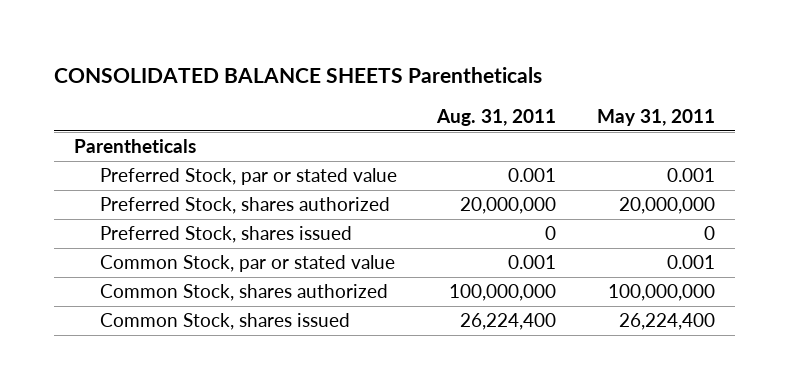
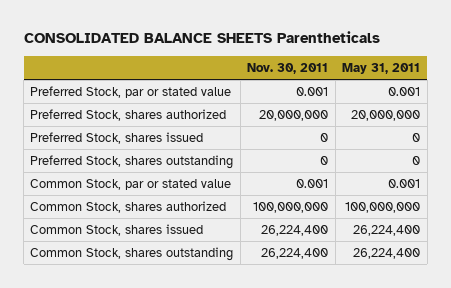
[436,108,557,126] Aug. 31, 2011 -> none
none -> [247,63,329,75] Nov. 30, 2011
[74,139,197,154] Parentheticals -> none
none -> [30,155,234,170] Preferred Stock, shares outstanding
none -> [30,247,234,262] Common Stock, shares outstanding

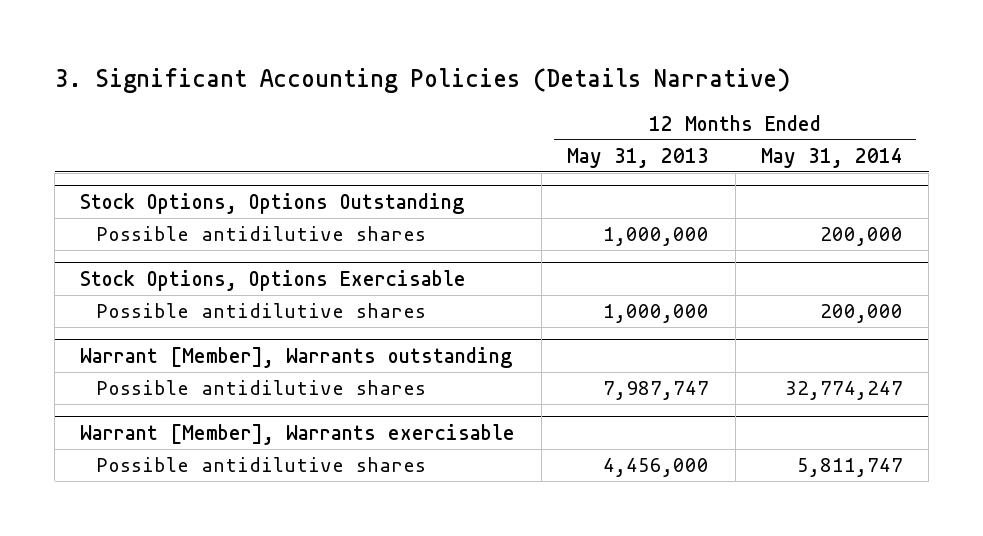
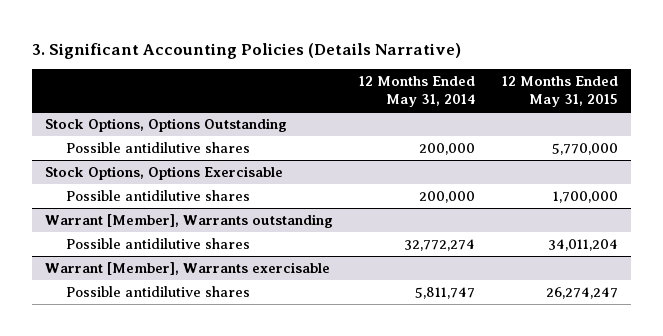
[567,147,710,168] May 31, 2013 -> none
none -> [501,75,618,108] 12 Months Ended May 31, 2015
[784,381,903,401] 32,774,247 -> [404,238,476,251] 32,772,274

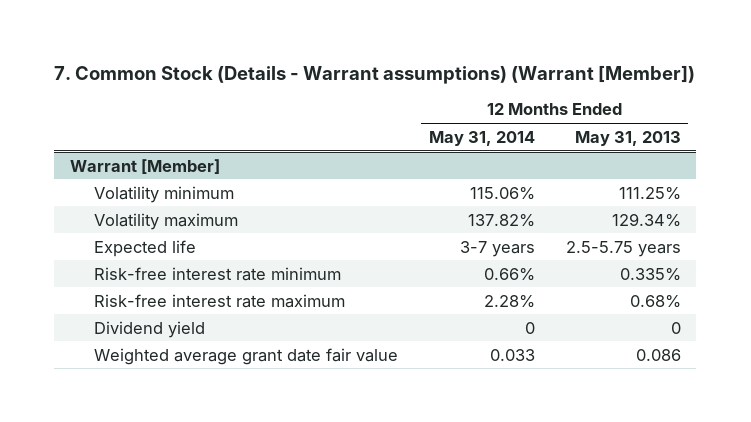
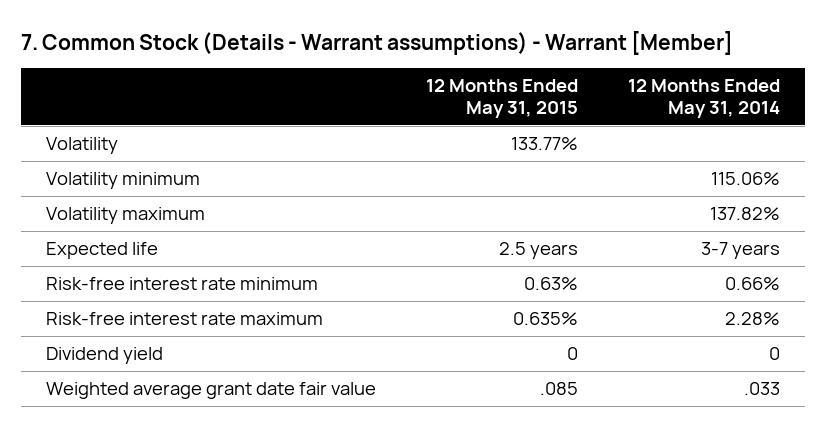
[54,64,696,84] 7. Common Stock (Details - Warrant assumptions) (Warrant [Member]) -> [21,30,734,55] 7. Common Stock (Details - Warrant assumptions) - Warrant [Member]
[574,130,681,146] May 31, 2013 -> none
none -> [426,79,579,118] 12 Months Ended May 31, 2015
[69,158,220,174] Warrant [Member] -> none
none -> [46,137,119,155] Volatility
[489,348,535,361] 0.033 -> [744,382,781,396] .033

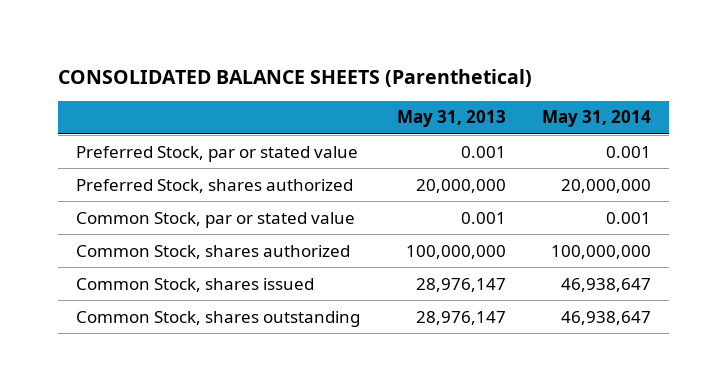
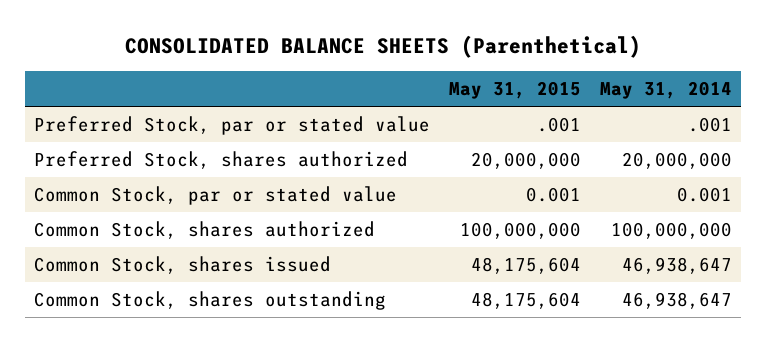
[396,110,506,128] May 31, 2013 -> none
none -> [448,81,581,100] May 31, 2015
[606,145,652,158] 0.001 -> [687,116,732,132] .001

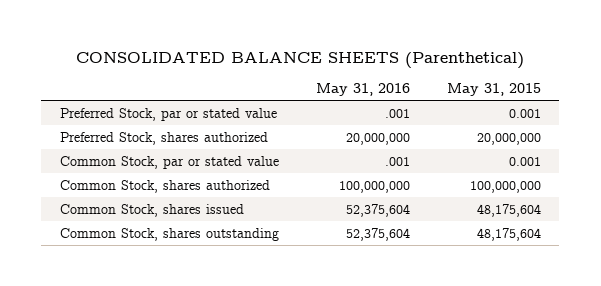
[599,81,732,100] May 31, 2014 -> none
none -> [315,82,410,96] May 31, 2016
[536,116,581,132] .001 -> [508,108,541,118] 0.001

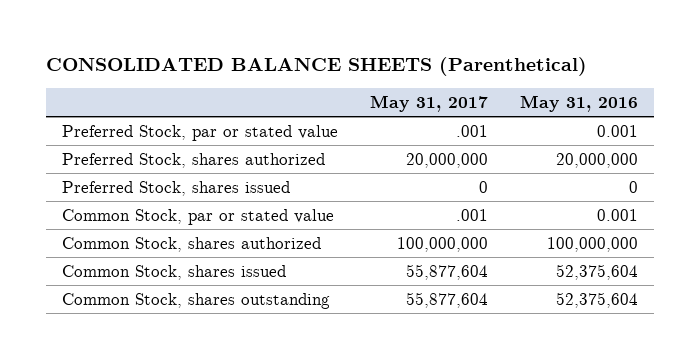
[446,82,541,96] May 31, 2015 -> none
none -> [369,94,488,112] May 31, 2017
[384,108,410,118] .001 -> [597,124,639,137] 0.001
none -> [61,180,290,196] Preferred Stock, shares issued
[384,156,410,166] .001 -> [597,208,639,221] 0.001

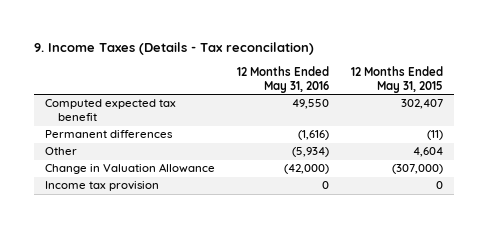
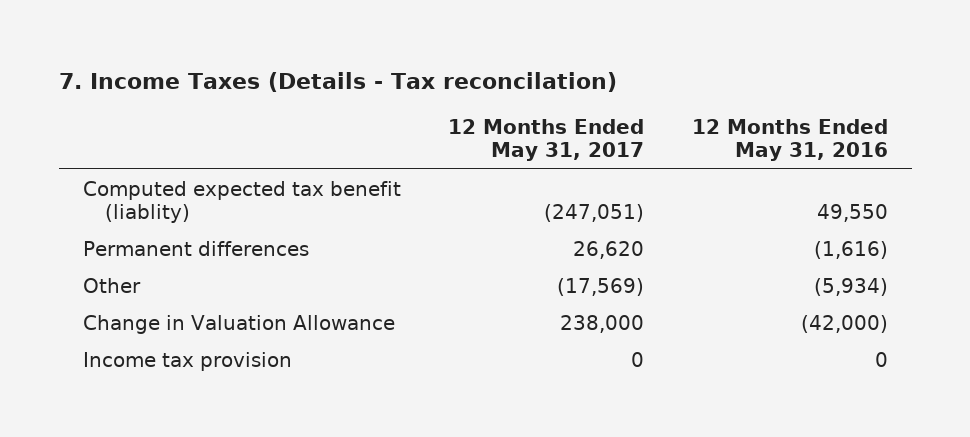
[33,41,314,55] 9. Income Taxes (Details - Tax reconcilation) -> [58,71,617,92] 7. Income Taxes (Details - Tax reconcilation)
[350,65,443,93] 12 Months Ended May 31, 2015 -> none
none -> [448,118,645,162] 12 Months Ended May 31, 2017
[44,99,176,122] Computed expected tax benefit -> [82,180,401,223] Computed expected tax benefit (liablity)

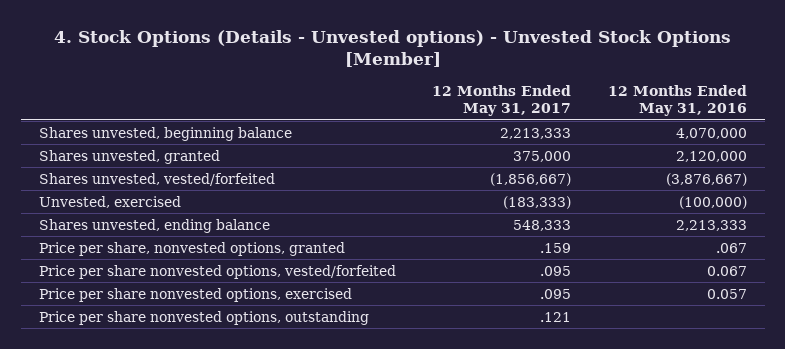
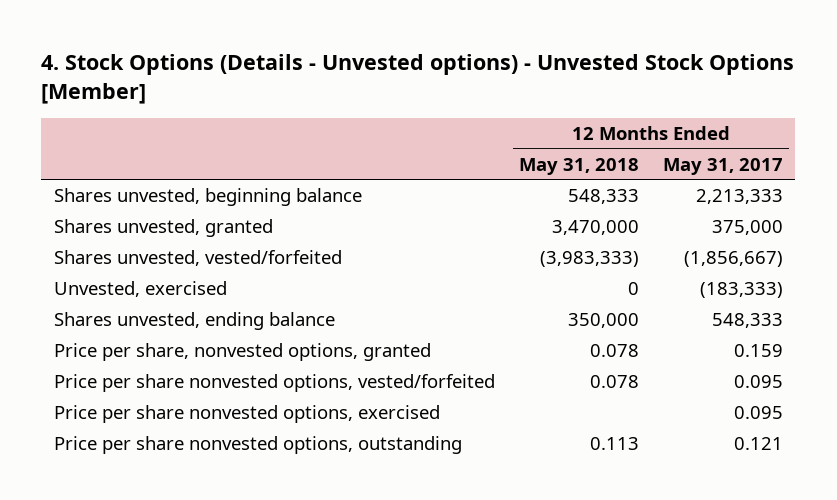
[607,85,747,117] 12 Months Ended May 31, 2016 -> none
none -> [518,157,639,175] May 31, 2018
[540,242,572,253] .159 -> [734,344,784,358] 0.159
[540,265,572,276] .095 -> [734,375,784,389] 0.095
[540,288,572,299] .095 -> [734,406,784,420] 0.095
[540,311,572,322] .121 -> [734,437,784,451] 0.121

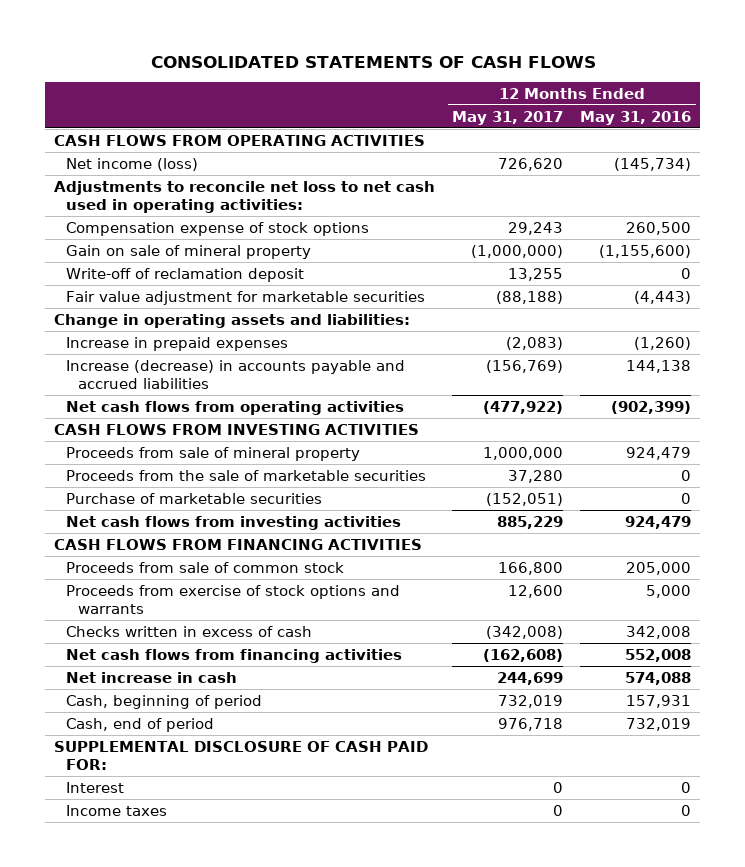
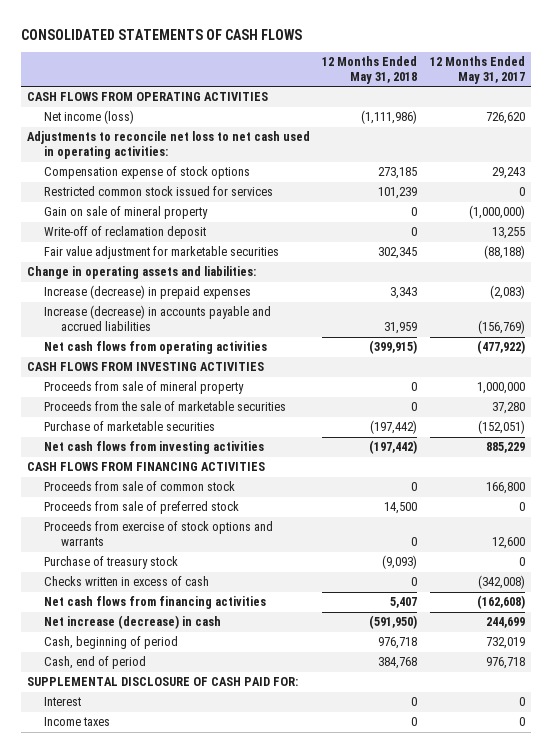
[580,110,692,125] May 31, 2016 -> none
none -> [322,56,418,84] 12 Months Ended May 31, 2018
none -> [43,186,273,197] Restricted common stock issued for services
[66,336,289,351] Increase in prepaid expenses -> [43,285,251,300] Increase (decrease) in prepaid expenses
none -> [43,501,239,515] Proceeds from sale of preferred stock
none -> [43,556,178,570] Purchase of treasury stock
[66,671,238,683] Net increase in cash -> [43,615,221,630] Net increase (decrease) in cash

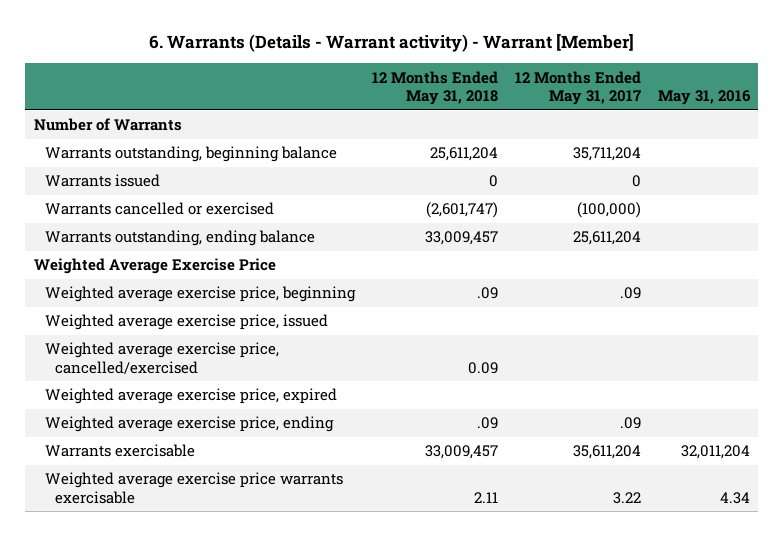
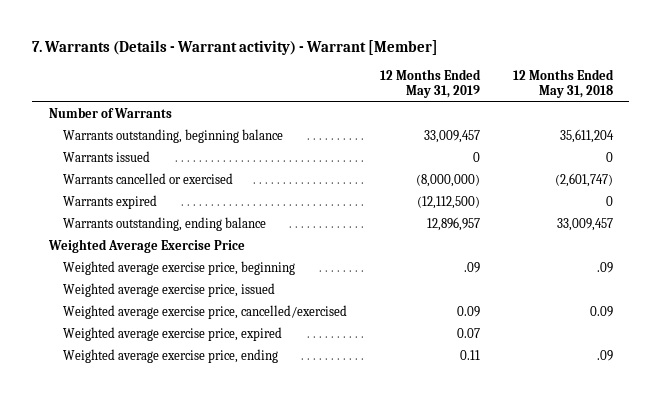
[148,33,634,53] 6. Warrants (Details - Warrant activity) - Warrant [Member] -> [32,39,439,55] 7. Warrants (Details - Warrant activity) - Warrant [Member]
[514,70,641,106] 12 Months Ended May 31, 2017 -> none
[657,90,751,106] May 31, 2016 -> none
none -> [380,68,482,98] 12 Months Ended May 31, 2019
[429,147,498,162] 25,611,204 -> [559,129,614,144] 35,611,204
none -> [63,195,158,210] Warrants expired
[44,444,195,458] Warrants exercisable -> none
[44,472,343,504] Weighted average exercise price warrants exercisable -> none

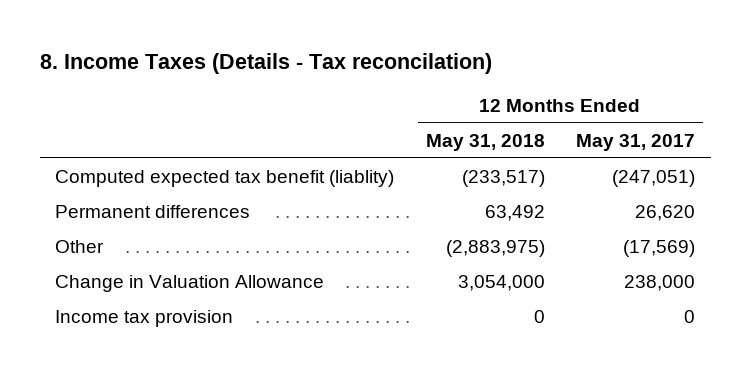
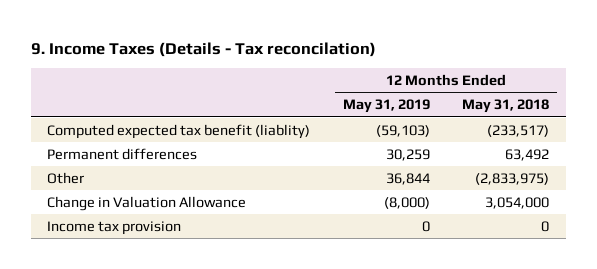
[39,52,492,74] 8. Income Taxes (Details - Tax reconcilation) -> [30,41,376,57] 9. Income Taxes (Details - Tax reconcilation)
[576,133,696,151] May 31, 2017 -> none
none -> [342,99,430,114] May 31, 2019
[445,239,545,257] (2,883,975) -> [475,172,550,185] (2,833,975)

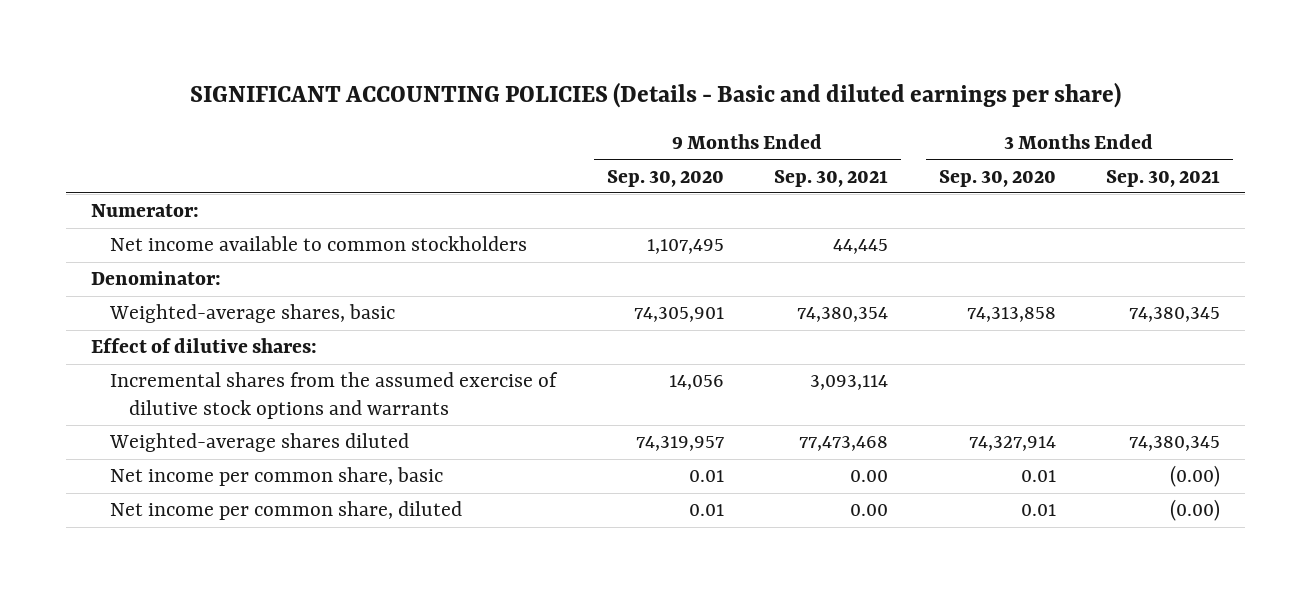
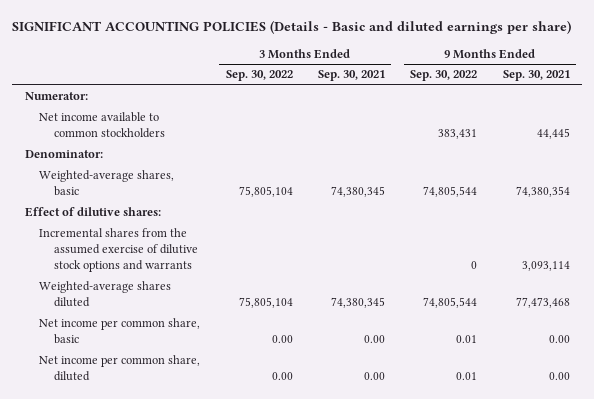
[606,169,724,187] Sep. 30, 2020 -> none
[938,169,1056,187] Sep. 30, 2020 -> none
none -> [225,70,293,82] Sep. 30, 2022
none -> [410,70,478,82] Sep. 30, 2022
[1170,465,1221,488] (0.00) -> [364,335,386,344] 0.00
[1170,499,1221,522] (0.00) -> [364,372,386,381] 0.00

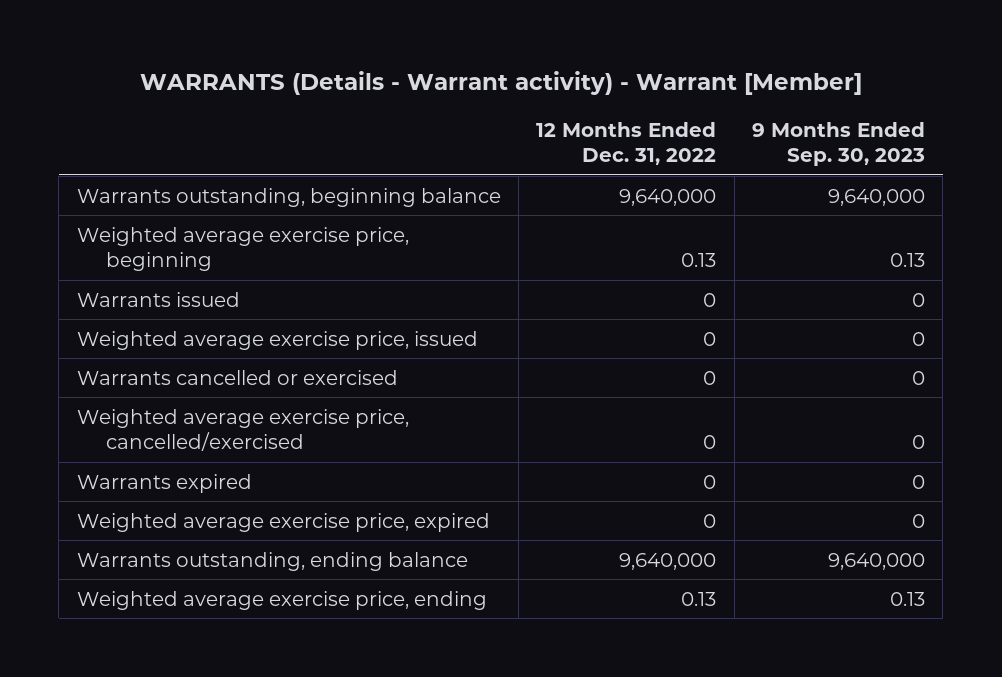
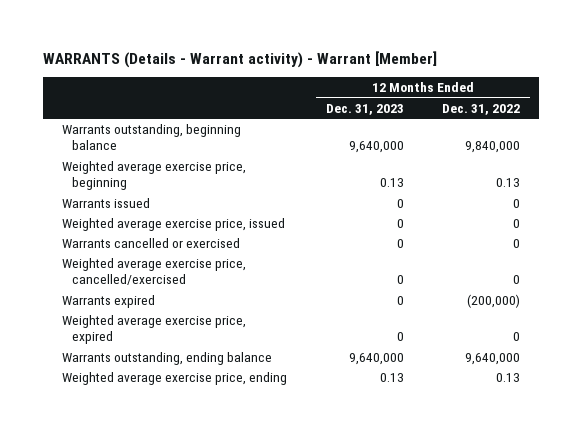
[751,121,925,167] 9 Months Ended Sep. 30, 2023 -> none
none -> [325,103,404,115] Dec. 31, 2023
[619,188,717,206] 9,640,000 -> [465,141,521,154] 9,840,000
[703,474,717,489] 0 -> [467,293,521,308] (200,000)

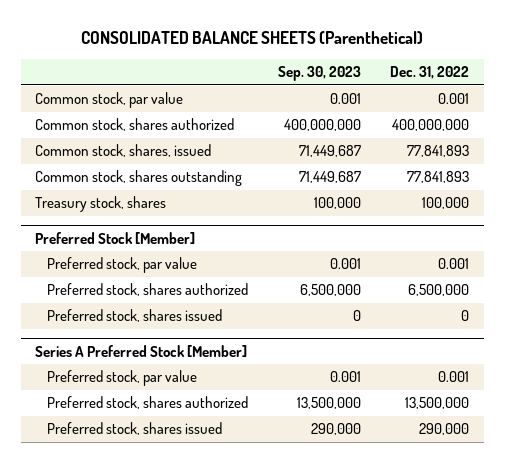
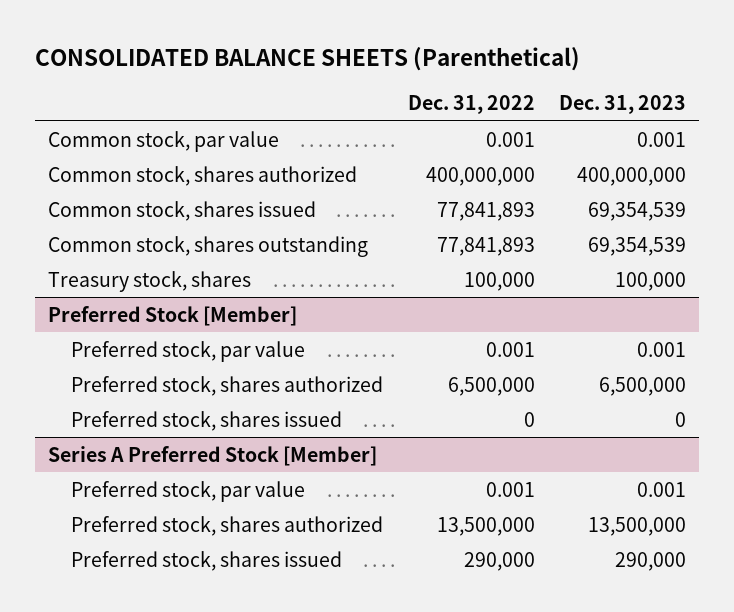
[277,65,361,81] Sep. 30, 2023 -> none
none -> [559,95,687,115] Dec. 31, 2023
[35,144,212,158] Common stock, shares, issued -> [47,200,316,221] Common stock, shares issued

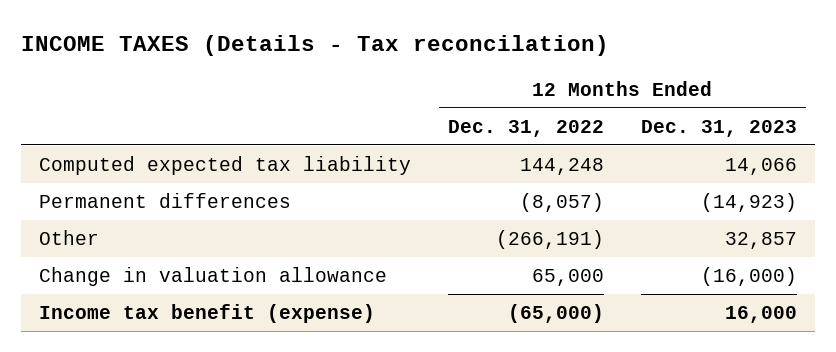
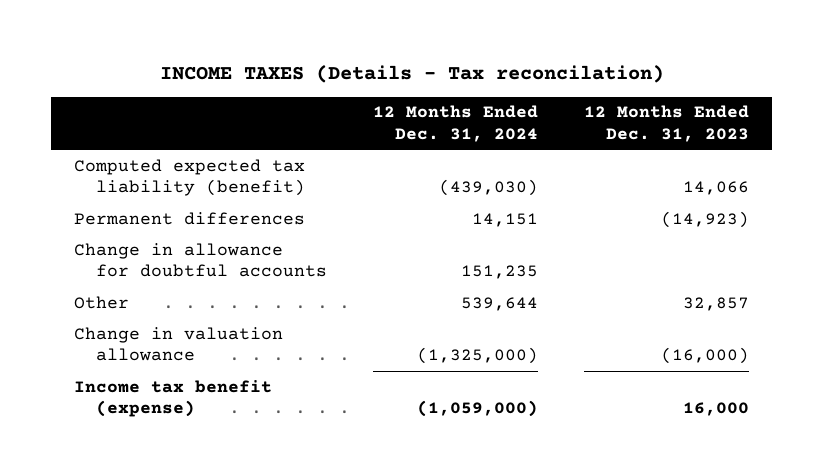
[447,119,604,137] Dec. 31, 2022 -> none
none -> [373,105,539,142] 12 Months Ended Dec. 31, 2024
[38,156,411,176] Computed expected tax liability -> [73,158,306,197] Computed expected tax liability (benefit)
none -> [73,242,328,278] Change in allowance for doubtful accounts

